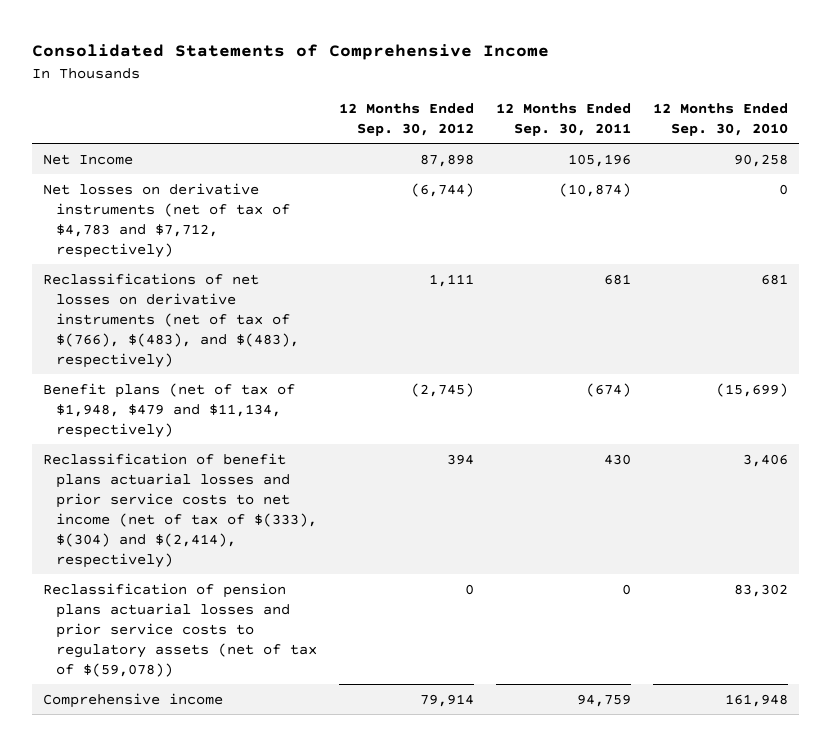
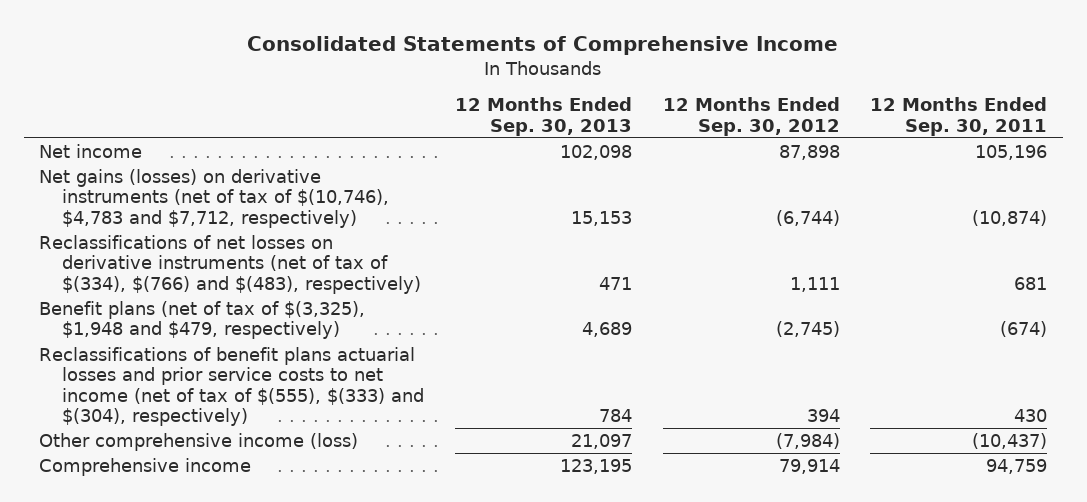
[653,102,789,136] 12 Months Ended Sep. 30, 2010 -> none
none -> [454,97,632,136] 12 Months Ended Sep. 30, 2013
[43,582,318,677] Reclassification of pension plans actuarial losses and prior service costs to regulatory assets (net of tax of $(59,078)) -> none
[43,153,134,165] Net Income -> [39,144,143,159] Net income
[43,182,291,258] Net losses on derivative instruments (net of tax of $4,783 and $7,712, respectively) -> [39,169,389,228] Net gains (losses) on derivative instruments (net of tax of $(10,746), $4,783 and $7,712, respectively)
[43,272,300,368] Reclassifications of net losses on derivative instruments (net of tax of $(766), $(483), and $(483), respectively) -> [39,235,421,294] Reclassifications of net losses on derivative instruments (net of tax of $(334), $(766) and $(483), respectively)
[43,382,296,438] Benefit plans (net of tax of $1,948, $479 and $11,134, respectively) -> [39,301,366,340] Benefit plans (net of tax of $(3,325), $1,948 and $479, respectively)
[43,452,318,568] Reclassification of benefit plans actuarial losses and prior service costs to net income (net of tax of $(333), $(304) and $(2,414), respectively) -> [39,347,424,426] Reclassifications of benefit plans actuarial losses and prior service costs to net income (net of tax of $(555), $(333) and $(304), respectively)
none -> [39,433,359,452] Other comprehensive income (loss)

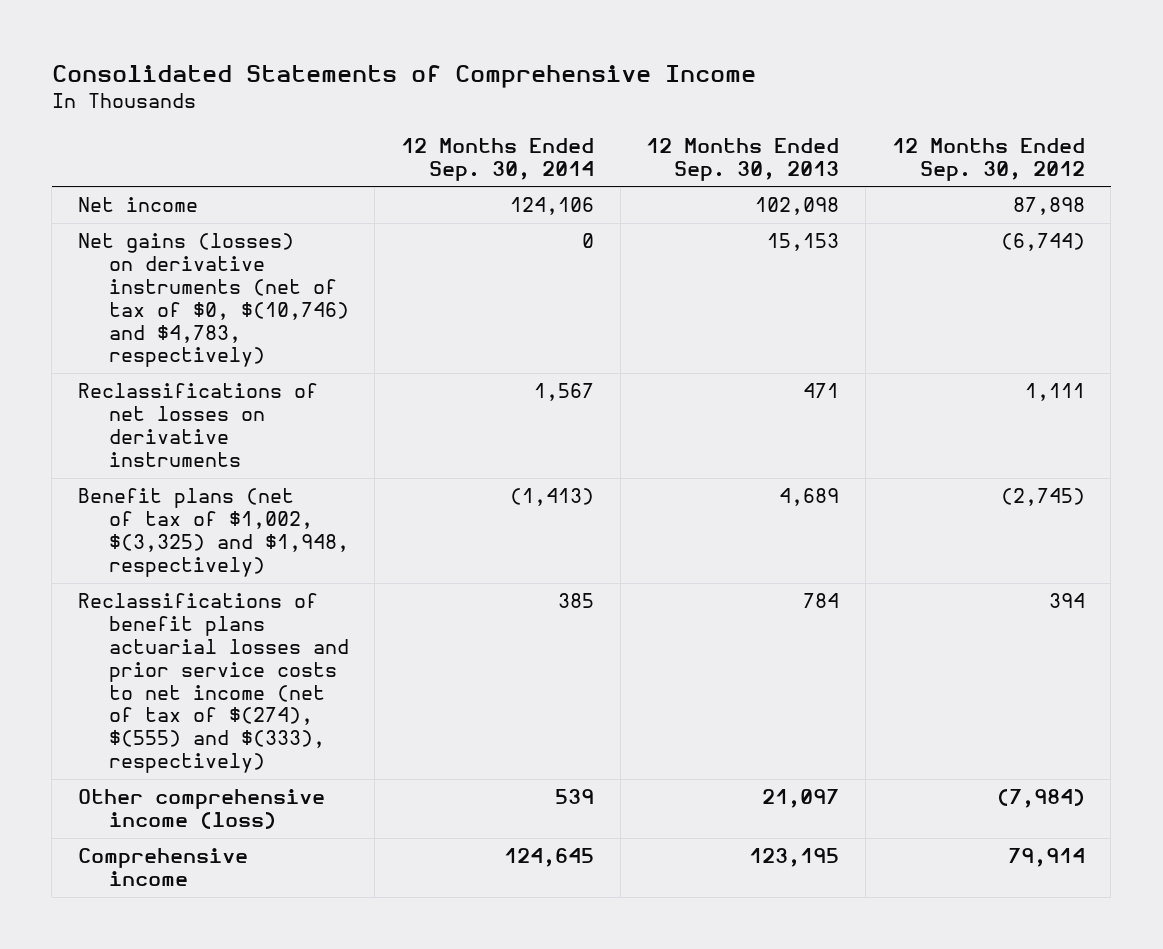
[870,97,1048,136] 12 Months Ended Sep. 30, 2011 -> none
none -> [400,137,594,181] 12 Months Ended Sep. 30, 2014
[39,169,389,228] Net gains (losses) on derivative instruments (net of tax of $(10,746), $4,783 and $7,712, respectively) -> [77,233,349,368] Net gains (losses) on derivative instruments (net of tax of $0, $(10,746) and $4,783, respectively)
[39,235,421,294] Reclassifications of net losses on derivative instruments (net of tax of $(334), $(766) and $(483), respectively) -> [77,383,318,467] Reclassifications of net losses on derivative instruments
[39,301,366,340] Benefit plans (net of tax of $(3,325), $1,948 and $479, respectively) -> [77,488,349,577] Benefit plans (net of tax of $1,002, $(3,325) and $1,948, respectively)
[39,347,424,426] Reclassifications of benefit plans actuarial losses and prior service costs to net income (net of tax of $(555), $(333) and $(304), respectively) -> [77,593,349,774] Reclassifications of benefit plans actuarial losses and prior service costs to net income (net of tax of $(274), $(555) and $(333), respectively)

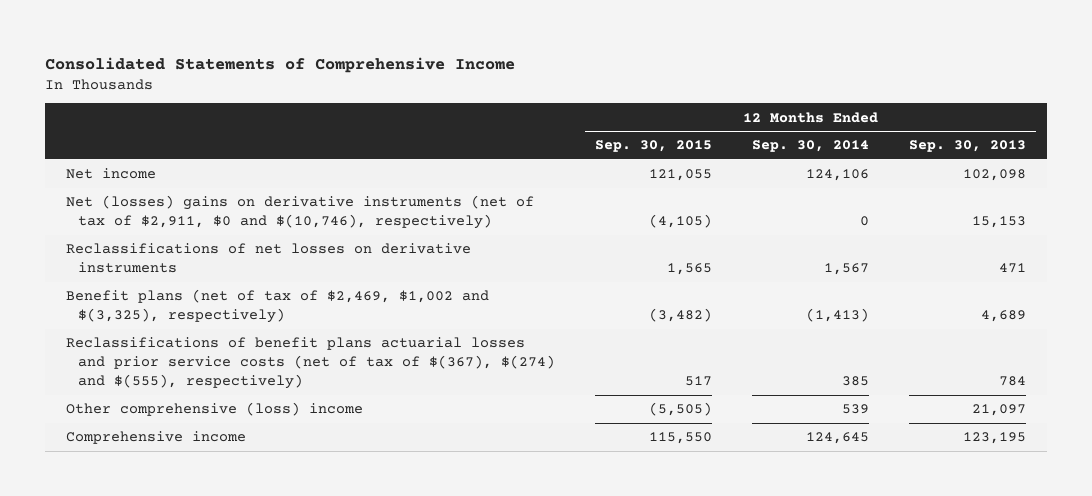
[891,137,1085,181] 12 Months Ended Sep. 30, 2012 -> none
none -> [595,140,713,153] Sep. 30, 2015
[77,233,349,368] Net gains (losses) on derivative instruments (net of tax of $0, $(10,746) and $4,783, respectively) -> [65,195,534,230] Net (losses) gains on derivative instruments (net of tax of $2,911, $0 and $(10,746), respectively)
[77,488,349,577] Benefit plans (net of tax of $1,002, $(3,325) and $1,948, respectively) -> [65,289,489,324] Benefit plans (net of tax of $2,469, $1,002 and $(3,325), respectively)
[77,593,349,774] Reclassifications of benefit plans actuarial losses and prior service costs to net income (net of tax of $(274), $(555) and $(333), respectively) -> [65,337,556,389] Reclassifications of benefit plans actuarial losses and prior service costs (net of tax of $(367), $(274) and $(555), respectively)
[77,789,325,830] Other comprehensive income (loss) -> [65,402,363,417] Other comprehensive (loss) income

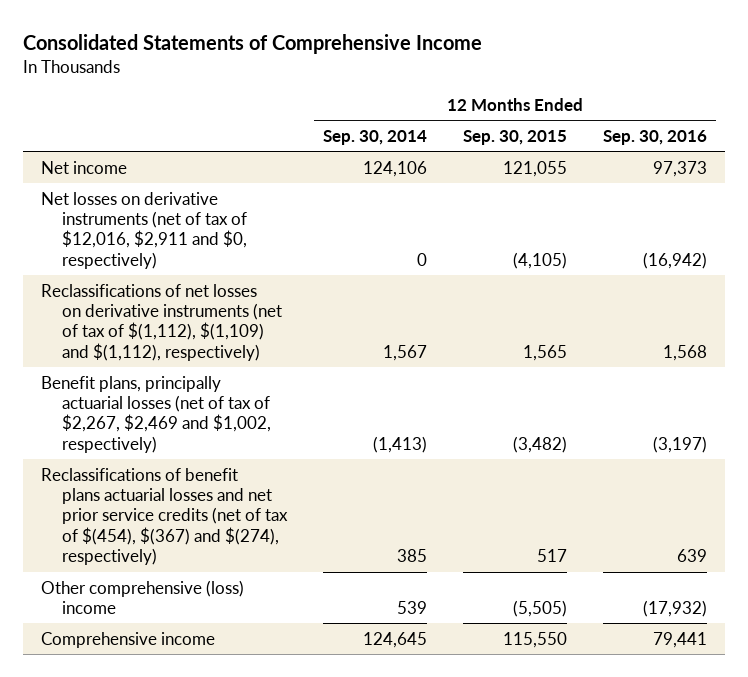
[909,140,1027,153] Sep. 30, 2013 -> none
none -> [603,130,708,146] Sep. 30, 2016
[65,195,534,230] Net (losses) gains on derivative instruments (net of tax of $2,911, $0 and $(10,746), respectively) -> [41,191,247,269] Net losses on derivative instruments (net of tax of $12,016, $2,911 and $0, respectively)
[65,243,471,274] Reclassifications of net losses on derivative instruments -> [41,283,282,361] Reclassifications of net losses on derivative instruments (net of tax of $(1,112), $(1,109) and $(1,112), respectively)
[65,289,489,324] Benefit plans (net of tax of $2,469, $1,002 and $(3,325), respectively) -> [41,375,271,453] Benefit plans, principally actuarial losses (net of tax of $2,267, $2,469 and $1,002, respectively)
[65,337,556,389] Reclassifications of benefit plans actuarial losses and prior service costs (net of tax of $(367), $(274) and $(555), respectively) -> [41,467,288,566] Reclassifications of benefit plans actuarial losses and net prior service credits (net of tax of $(454), $(367) and $(274), respectively)

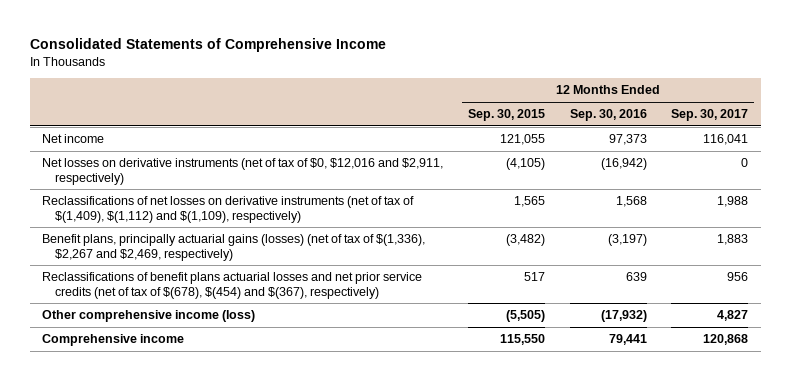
[322,130,427,146] Sep. 30, 2014 -> none
none -> [671,109,749,122] Sep. 30, 2017
[41,191,247,269] Net losses on derivative instruments (net of tax of $12,016, $2,911 and $0, respectively) -> [42,158,444,185] Net losses on derivative instruments (net of tax of $0, $12,016 and $2,911, respectively)
[41,283,282,361] Reclassifications of net losses on derivative instruments (net of tax of $(1,112), $(1,109) and $(1,112), respectively) -> [42,196,415,223] Reclassifications of net losses on derivative instruments (net of tax of $(1,409), $(1,112) and $(1,109), respectively)
[41,375,271,453] Benefit plans, principally actuarial losses (net of tax of $2,267, $2,469 and $1,002, respectively) -> [42,234,426,261] Benefit plans, principally actuarial gains (losses) (net of tax of $(1,336), $2,267 and $2,469, respectively)
[41,467,288,566] Reclassifications of benefit plans actuarial losses and net prior service credits (net of tax of $(454), $(367) and $(274), respectively) -> [42,272,423,299] Reclassifications of benefit plans actuarial losses and net prior service credits (net of tax of $(678), $(454) and $(367), respectively)
[41,579,245,615] Other comprehensive (loss) income -> [42,310,256,323] Other comprehensive income (loss)

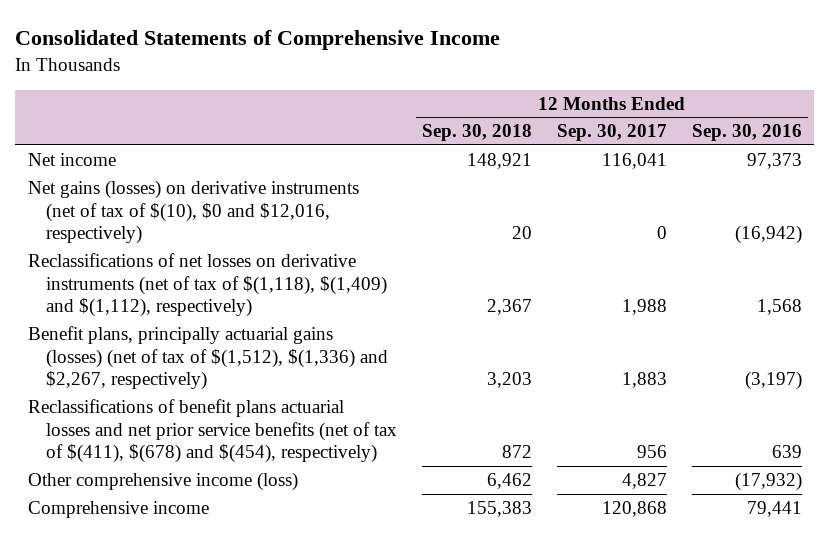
[467,109,545,122] Sep. 30, 2015 -> none
none -> [421,124,532,142] Sep. 30, 2018
[42,158,444,185] Net losses on derivative instruments (net of tax of $0, $12,016 and $2,911, respectively) -> [27,179,359,245] Net gains (losses) on derivative instruments (net of tax of $(10), $0 and $12,016, respectively)
[42,196,415,223] Reclassifications of net losses on derivative instruments (net of tax of $(1,409), $(1,112) and $(1,109), respectively) -> [27,252,387,318] Reclassifications of net losses on derivative instruments (net of tax of $(1,118), $(1,409) and $(1,112), respectively)
[42,234,426,261] Benefit plans, principally actuarial gains (losses) (net of tax of $(1,336), $2,267 and $2,469, respectively) -> [27,325,388,391] Benefit plans, principally actuarial gains (losses) (net of tax of $(1,512), $(1,336) and $2,267, respectively)
[42,272,423,299] Reclassifications of benefit plans actuarial losses and net prior service credits (net of tax of $(678), $(454) and $(367), respectively) -> [27,398,397,464] Reclassifications of benefit plans actuarial losses and net prior service benefits (net of tax of $(411), $(678) and $(454), respectively)

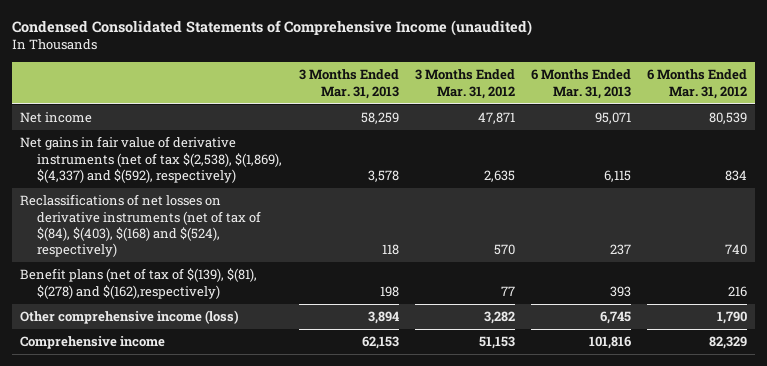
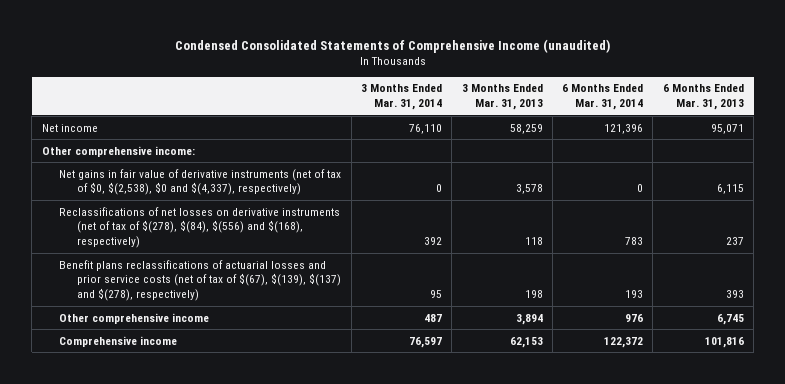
[414,69,515,99] 3 Months Ended Mar. 31, 2012 -> none
[646,69,747,99] 6 Months Ended Mar. 31, 2012 -> none
none -> [360,84,442,111] 3 Months Ended Mar. 31, 2014
none -> [562,84,644,111] 6 Months Ended Mar. 31, 2014
none -> [41,145,195,157] Other comprehensive income:
[20,136,283,183] Net gains in fair value of derivative instruments (net of tax $(2,538), $(1,869), $(4,337) and $(592), respectively) -> [59,168,342,196] Net gains in fair value of derivative instruments (net of tax of $0, $(2,538), $0 and $(4,337), respectively)
[20,194,262,258] Reclassifications of net losses on derivative instruments (net of tax of $(84), $(403), $(168) and $(524), respectively) -> [59,206,341,249] Reclassifications of net losses on derivative instruments (net of tax of $(278), $(84), $(556) and $(168), respectively)
[20,268,258,299] Benefit plans (net of tax of $(139), $(81), $(278) and $(162),respectively) -> [59,259,342,302] Benefit plans reclassifications of actuarial losses and prior service costs (net of tax of $(67), $(139), $(137) and $(278), respectively)
[20,310,240,325] Other comprehensive income (loss) -> [59,312,210,324] Other comprehensive income

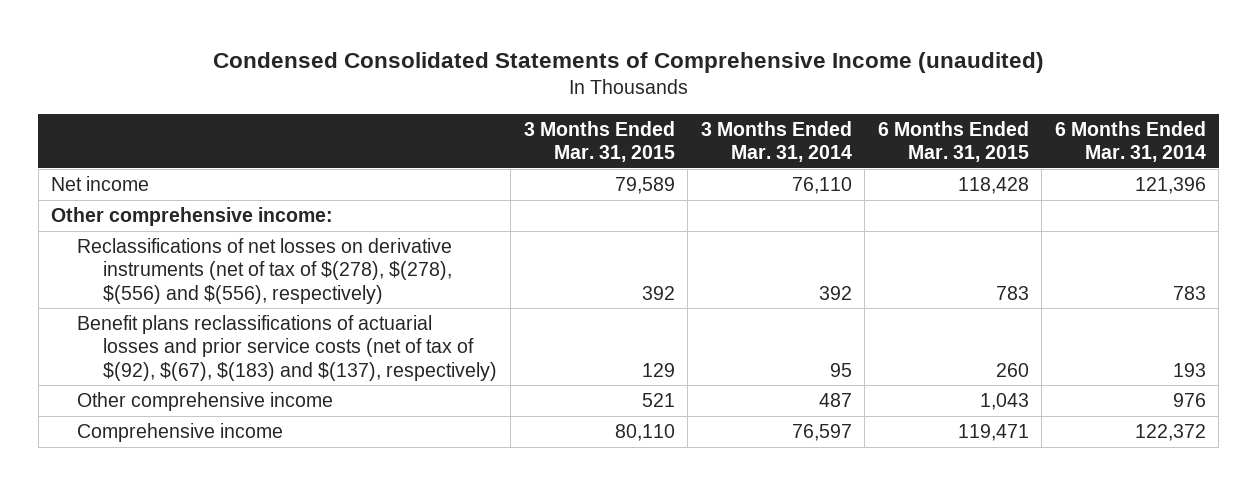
[461,84,543,111] 3 Months Ended Mar. 31, 2013 -> none
[662,84,744,111] 6 Months Ended Mar. 31, 2013 -> none
none -> [523,120,675,163] 3 Months Ended Mar. 31, 2015
none -> [877,120,1029,163] 6 Months Ended Mar. 31, 2015
[59,168,342,196] Net gains in fair value of derivative instruments (net of tax of $0, $(2,538), $0 and $(4,337), respectively) -> none
[59,206,341,249] Reclassifications of net losses on derivative instruments (net of tax of $(278), $(84), $(556) and $(168), respectively) -> [77,238,453,304] Reclassifications of net losses on derivative instruments (net of tax of $(278), $(278), $(556) and $(556), respectively)
[59,259,342,302] Benefit plans reclassifications of actuarial losses and prior service costs (net of tax of $(67), $(139), $(137) and $(278), respectively) -> [77,315,498,381] Benefit plans reclassifications of actuarial losses and prior service costs (net of tax of $(92), $(67), $(183) and $(137), respectively)

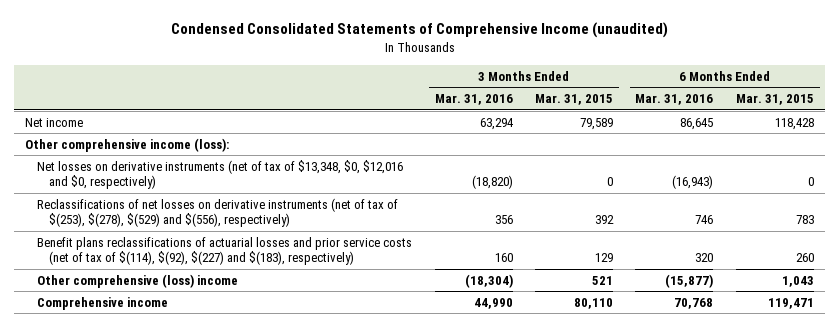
[700,120,852,163] 3 Months Ended Mar. 31, 2014 -> none
[1054,120,1206,163] 6 Months Ended Mar. 31, 2014 -> none
none -> [434,94,513,106] Mar. 31, 2016
none -> [635,94,714,106] Mar. 31, 2016
[51,207,334,227] Other comprehensive income: -> [25,137,230,152] Other comprehensive income (loss):
none -> [37,159,404,190] Net losses on derivative instruments (net of tax of $13,348, $0, $12,016 and $0, respectively)
[77,238,453,304] Reclassifications of net losses on derivative instruments (net of tax of $(278), $(278), $(556) and $(556), respectively) -> [37,197,399,228] Reclassifications of net losses on derivative instruments (net of tax of $(253), $(278), $(529) and $(556), respectively)
[77,315,498,381] Benefit plans reclassifications of actuarial losses and prior service costs (net of tax of $(92), $(67), $(183) and $(137), respectively) -> [37,236,413,266] Benefit plans reclassifications of actuarial losses and prior service costs (net of tax of $(114), $(92), $(227) and $(183), respectively)
[77,392,334,412] Other comprehensive income -> [37,273,239,288] Other comprehensive (loss) income

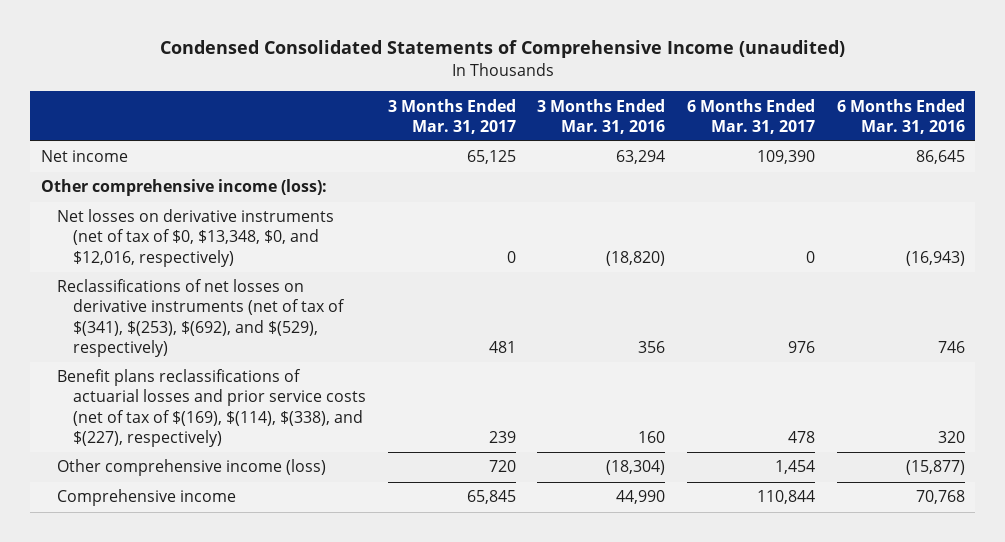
[535,94,614,106] Mar. 31, 2015 -> none
[735,94,814,106] Mar. 31, 2015 -> none
none -> [387,98,516,134] 3 Months Ended Mar. 31, 2017
none -> [687,98,816,134] 6 Months Ended Mar. 31, 2017
[37,159,404,190] Net losses on derivative instruments (net of tax of $13,348, $0, $12,016 and $0, respectively) -> [57,209,335,267] Net losses on derivative instruments (net of tax of $0, $13,348, $0, and $12,016, respectively)
[37,197,399,228] Reclassifications of net losses on derivative instruments (net of tax of $(253), $(278), $(529) and $(556), respectively) -> [57,279,346,357] Reclassifications of net losses on derivative instruments (net of tax of $(341), $(253), $(692), and $(529), respectively)
[37,236,413,266] Benefit plans reclassifications of actuarial losses and prior service costs (net of tax of $(114), $(92), $(227) and $(183), respectively) -> [57,369,367,447] Benefit plans reclassifications of actuarial losses and prior service costs (net of tax of $(169), $(114), $(338), and $(227), respectively)
[37,273,239,288] Other comprehensive (loss) income -> [57,459,327,477] Other comprehensive income (loss)

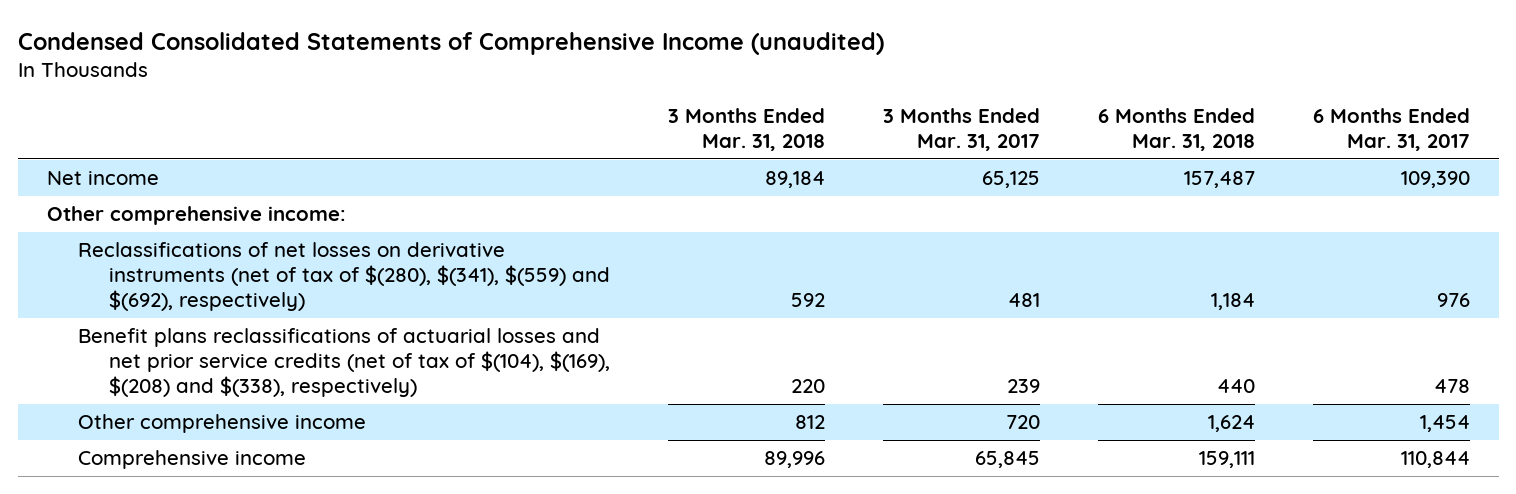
[537,98,666,134] 3 Months Ended Mar. 31, 2016 -> none
[836,98,965,134] 6 Months Ended Mar. 31, 2016 -> none
none -> [668,108,826,152] 3 Months Ended Mar. 31, 2018
none -> [1097,108,1255,152] 6 Months Ended Mar. 31, 2018
[57,209,335,267] Net losses on derivative instruments (net of tax of $0, $13,348, $0, and $12,016, respectively) -> none
[40,179,327,197] Other comprehensive income (loss): -> [46,206,346,226] Other comprehensive income:
[57,279,346,357] Reclassifications of net losses on derivative instruments (net of tax of $(341), $(253), $(692), and $(529), respectively) -> [77,242,611,311] Reclassifications of net losses on derivative instruments (net of tax of $(280), $(341), $(559) and $(692), respectively)
[57,369,367,447] Benefit plans reclassifications of actuarial losses and prior service costs (net of tax of $(169), $(114), $(338), and $(227), respectively) -> [77,328,611,397] Benefit plans reclassifications of actuarial losses and net prior service credits (net of tax of $(104), $(169), $(208) and $(338), respectively)
[57,459,327,477] Other comprehensive income (loss) -> [77,414,366,434] Other comprehensive income

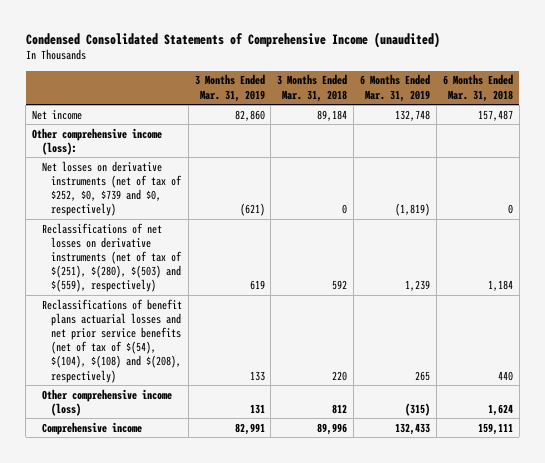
[883,108,1041,152] 3 Months Ended Mar. 31, 2017 -> none
[1312,108,1470,152] 6 Months Ended Mar. 31, 2017 -> none
none -> [194,74,265,102] 3 Months Ended Mar. 31, 2019
none -> [360,74,431,102] 6 Months Ended Mar. 31, 2019
[46,206,346,226] Other comprehensive income: -> [32,127,163,155] Other comprehensive income (loss):
none -> [41,160,183,217] Net losses on derivative instruments (net of tax of $252, $0, $739 and $0, respectively)
[77,242,611,311] Reclassifications of net losses on derivative instruments (net of tax of $(280), $(341), $(559) and $(692), respectively) -> [41,222,183,293] Reclassifications of net losses on derivative instruments (net of tax of $(251), $(280), $(503) and $(559), respectively)
[77,328,611,397] Benefit plans reclassifications of actuarial losses and net prior service credits (net of tax of $(104), $(169), $(208) and $(338), respectively) -> [41,298,182,383] Reclassifications of benefit plans actuarial losses and net prior service benefits (net of tax of $(54), $(104), $(108) and $(208), respectively)
[77,414,366,434] Other comprehensive income -> [41,388,172,416] Other comprehensive income (loss)

